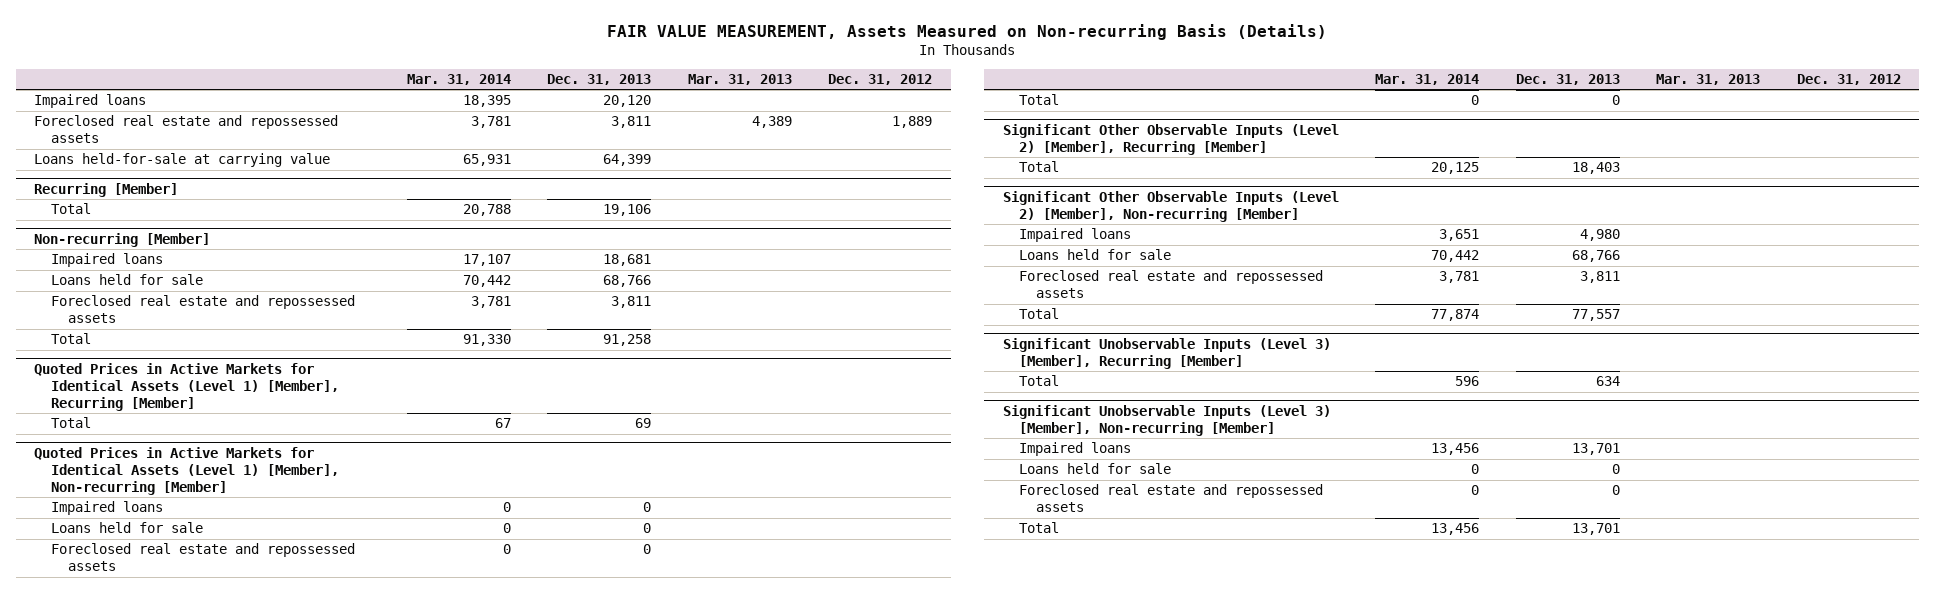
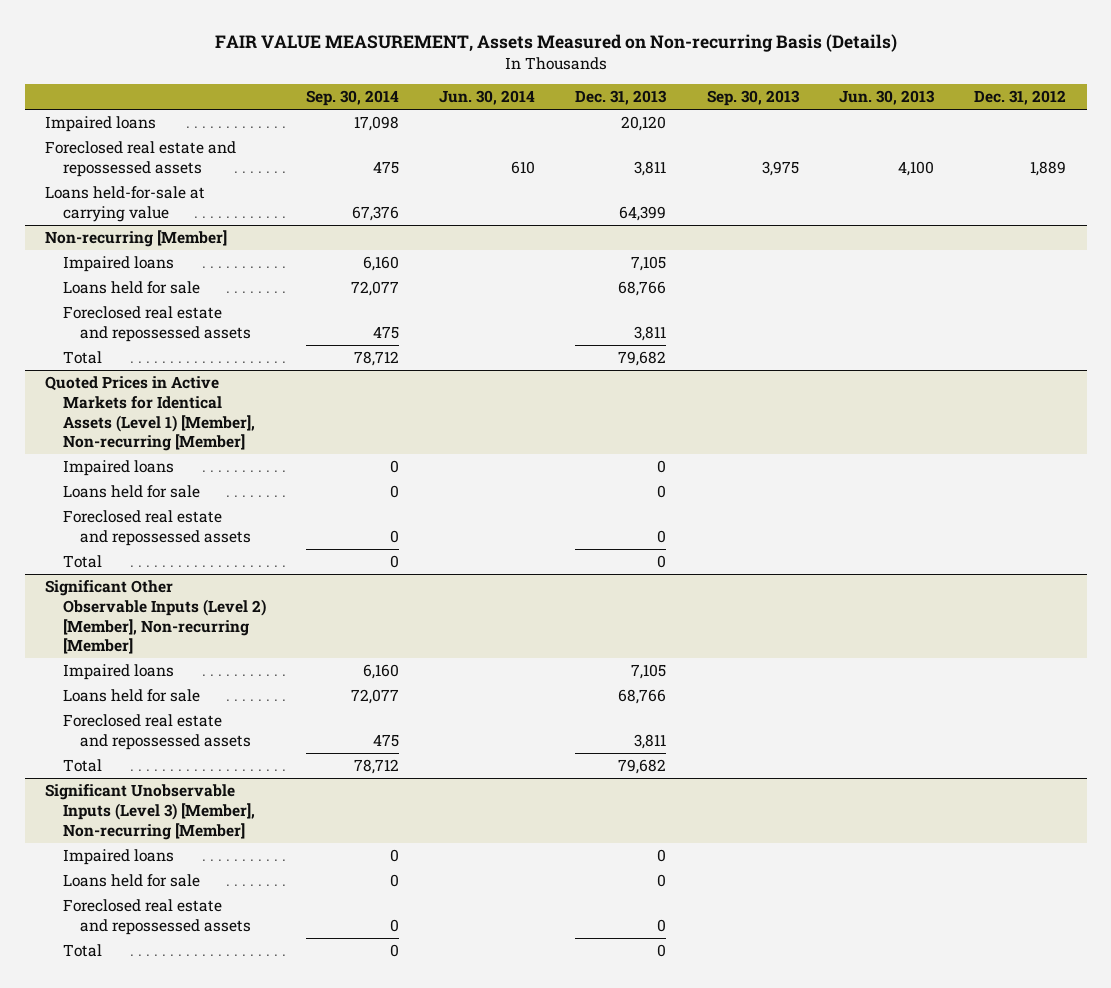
[406,73,511,85] Mar. 31, 2014 -> none
[687,73,792,85] Mar. 31, 2013 -> none
none -> [305,90,399,107] Sep. 30, 2014
none -> [439,90,536,106] Jun. 30, 2014
none -> [706,90,800,107] Sep. 30, 2013
none -> [839,90,936,106] Jun. 30, 2013
[34,182,179,197] Recurring [Member] -> none
[50,203,91,215] Total -> none
[603,254,652,267] 18,681 -> [631,256,667,272] 7,105
[34,362,339,411] Quoted Prices in Active Markets for Identical Assets (Level 1) [Member], Recurring [Member] -> none
[50,417,91,429] Total -> none
[603,334,652,347] 91,258 -> [618,351,667,367] 79,682
[1002,123,1339,155] Significant Other Observable Inputs (Level 2) [Member], Recurring [Member] -> none
[1019,161,1060,173] Total -> none
[1579,229,1620,242] 4,980 -> [631,664,667,680] 7,105
[1002,337,1331,369] Significant Unobservable Inputs (Level 3) [Member], Recurring [Member] -> none
[1019,375,1060,387] Total -> none
[1571,309,1620,322] 77,557 -> [618,759,667,775] 79,682
[1571,443,1620,456] 13,701 -> [657,849,667,863] 0
[1571,523,1620,536] 13,701 -> [657,944,667,958] 0

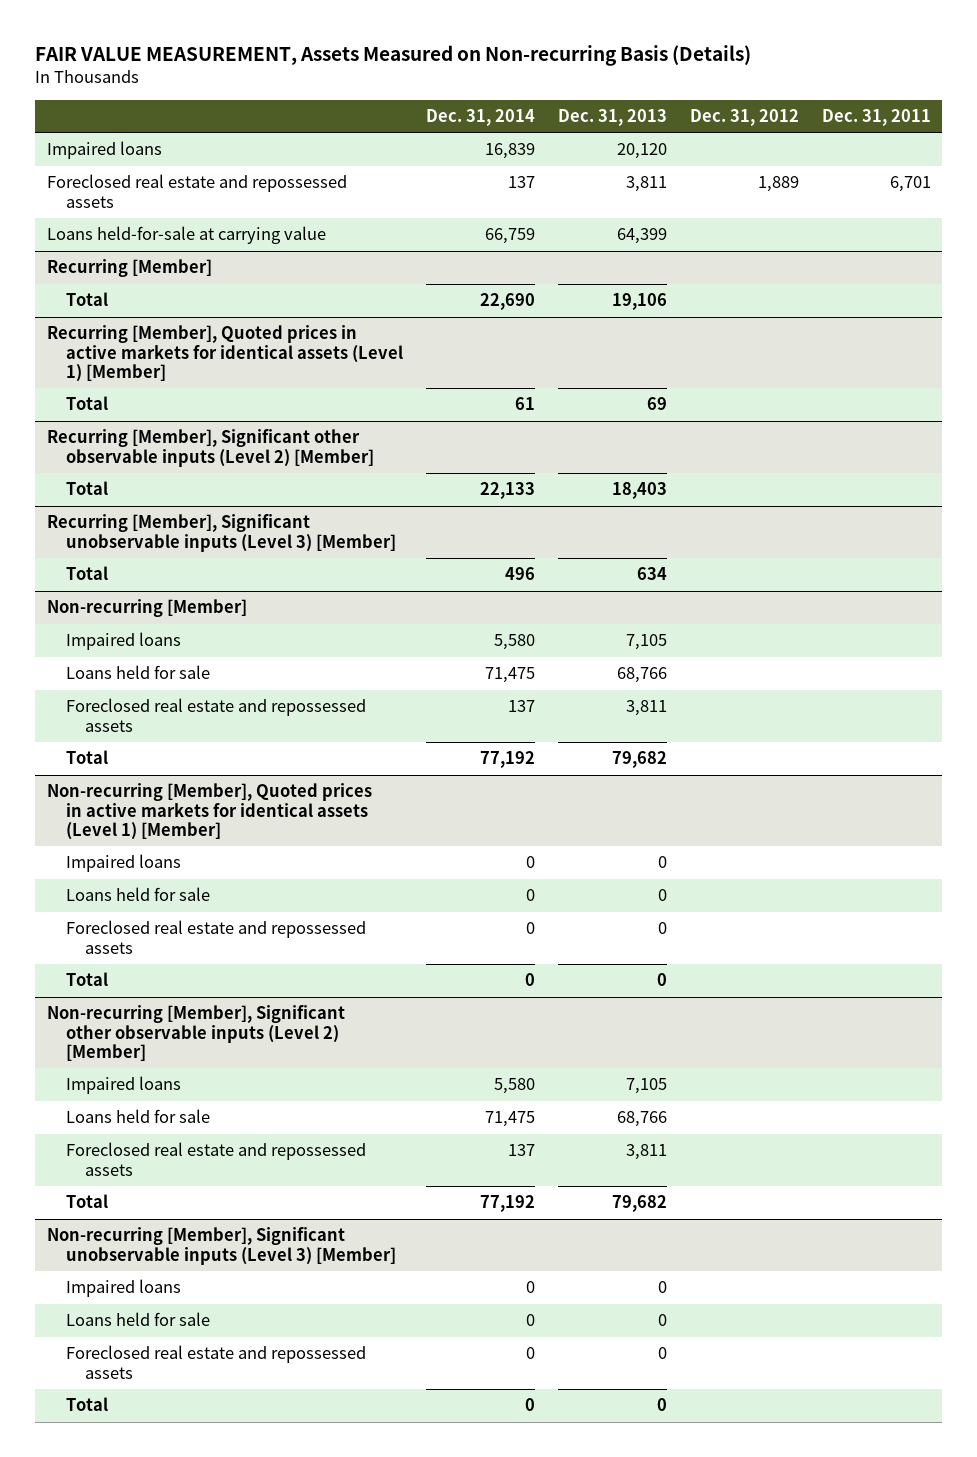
[305,90,399,107] Sep. 30, 2014 -> none
[439,90,536,106] Jun. 30, 2014 -> none
[706,90,800,107] Sep. 30, 2013 -> none
[839,90,936,106] Jun. 30, 2013 -> none
none -> [425,109,535,127] Dec. 31, 2014
none -> [821,109,931,127] Dec. 31, 2011
none -> [46,259,212,278] Recurring [Member]
none -> [65,292,108,307] Total
none -> [46,325,403,383] Recurring [Member], Quoted prices in active markets for identical assets (Level 1) [Member]
none -> [65,396,108,411] Total
none -> [46,429,374,467] Recurring [Member], Significant other observable inputs (Level 2) [Member]
none -> [65,481,108,496] Total
none -> [46,514,396,552] Recurring [Member], Significant unobservable inputs (Level 3) [Member]
none -> [65,566,108,581] Total
[44,376,255,452] Quoted Prices in Active Markets for Identical Assets (Level 1) [Member], Non-recurring [Member] -> [46,783,372,841] Non-recurring [Member], Quoted prices in active markets for identical assets (Level 1) [Member]
[44,580,266,655] Significant Other Observable Inputs (Level 2) [Member], Non-recurring [Member] -> [46,1005,345,1062] Non-recurring [Member], Significant other observable inputs (Level 2) [Member]
[44,784,255,840] Significant Unobservable Inputs (Level 3) [Member], Non-recurring [Member] -> [46,1227,396,1265] Non-recurring [Member], Significant unobservable inputs (Level 3) [Member]

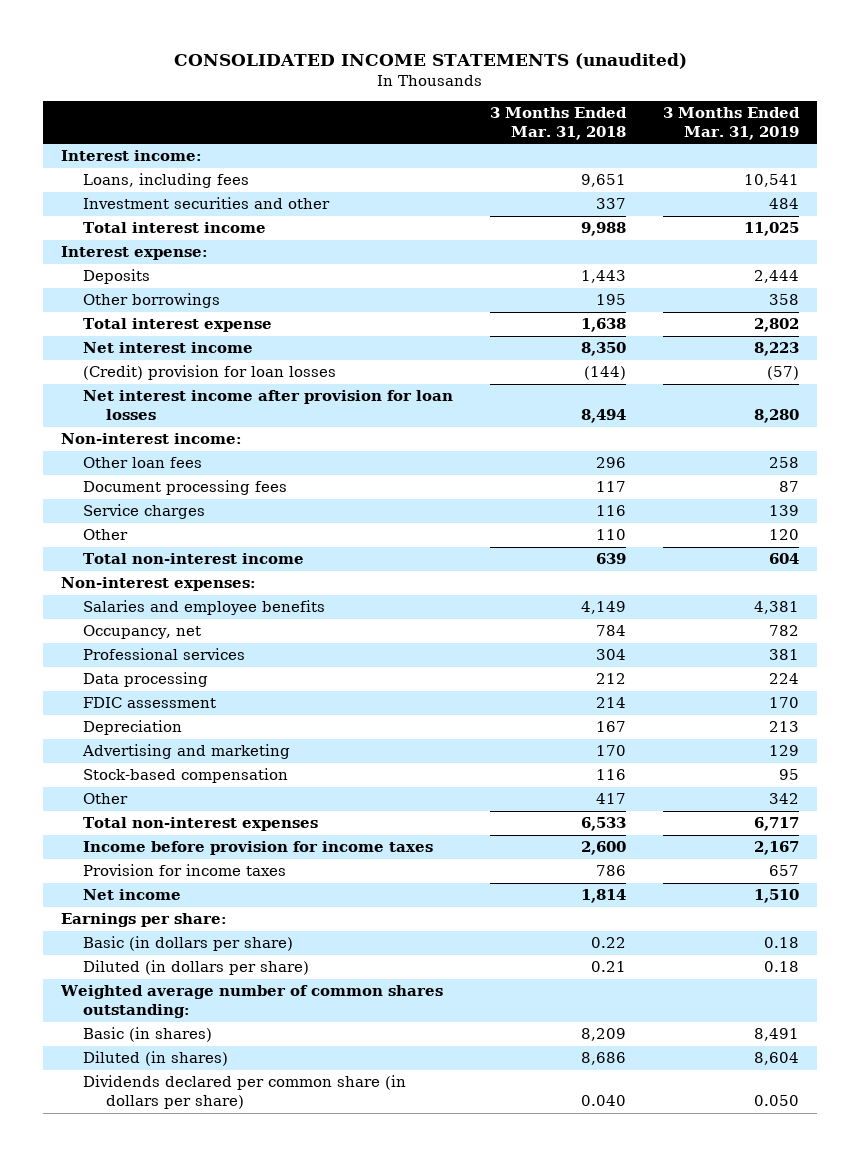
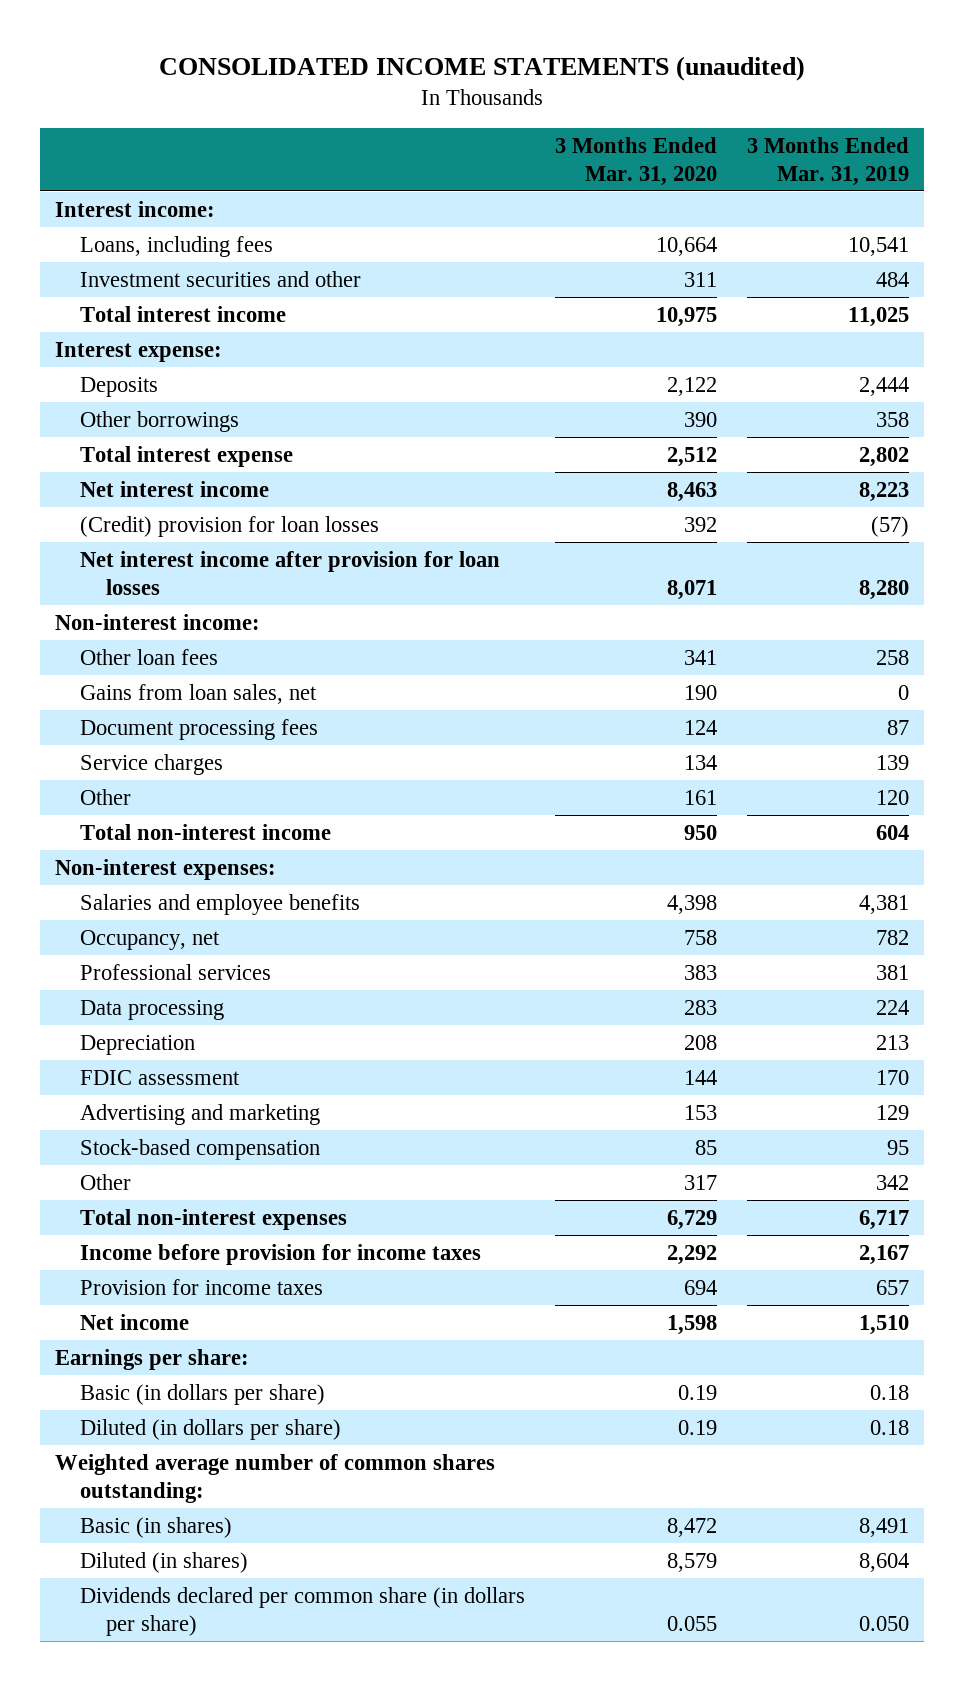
[490,106,628,140] 3 Months Ended Mar. 31, 2018 -> none
none -> [555,136,718,186] 3 Months Ended Mar. 31, 2020
none -> [80,683,318,704] Gains from loan sales, net
[83,697,217,709] FDIC assessment -> [80,1069,241,1085] FDIC assessment

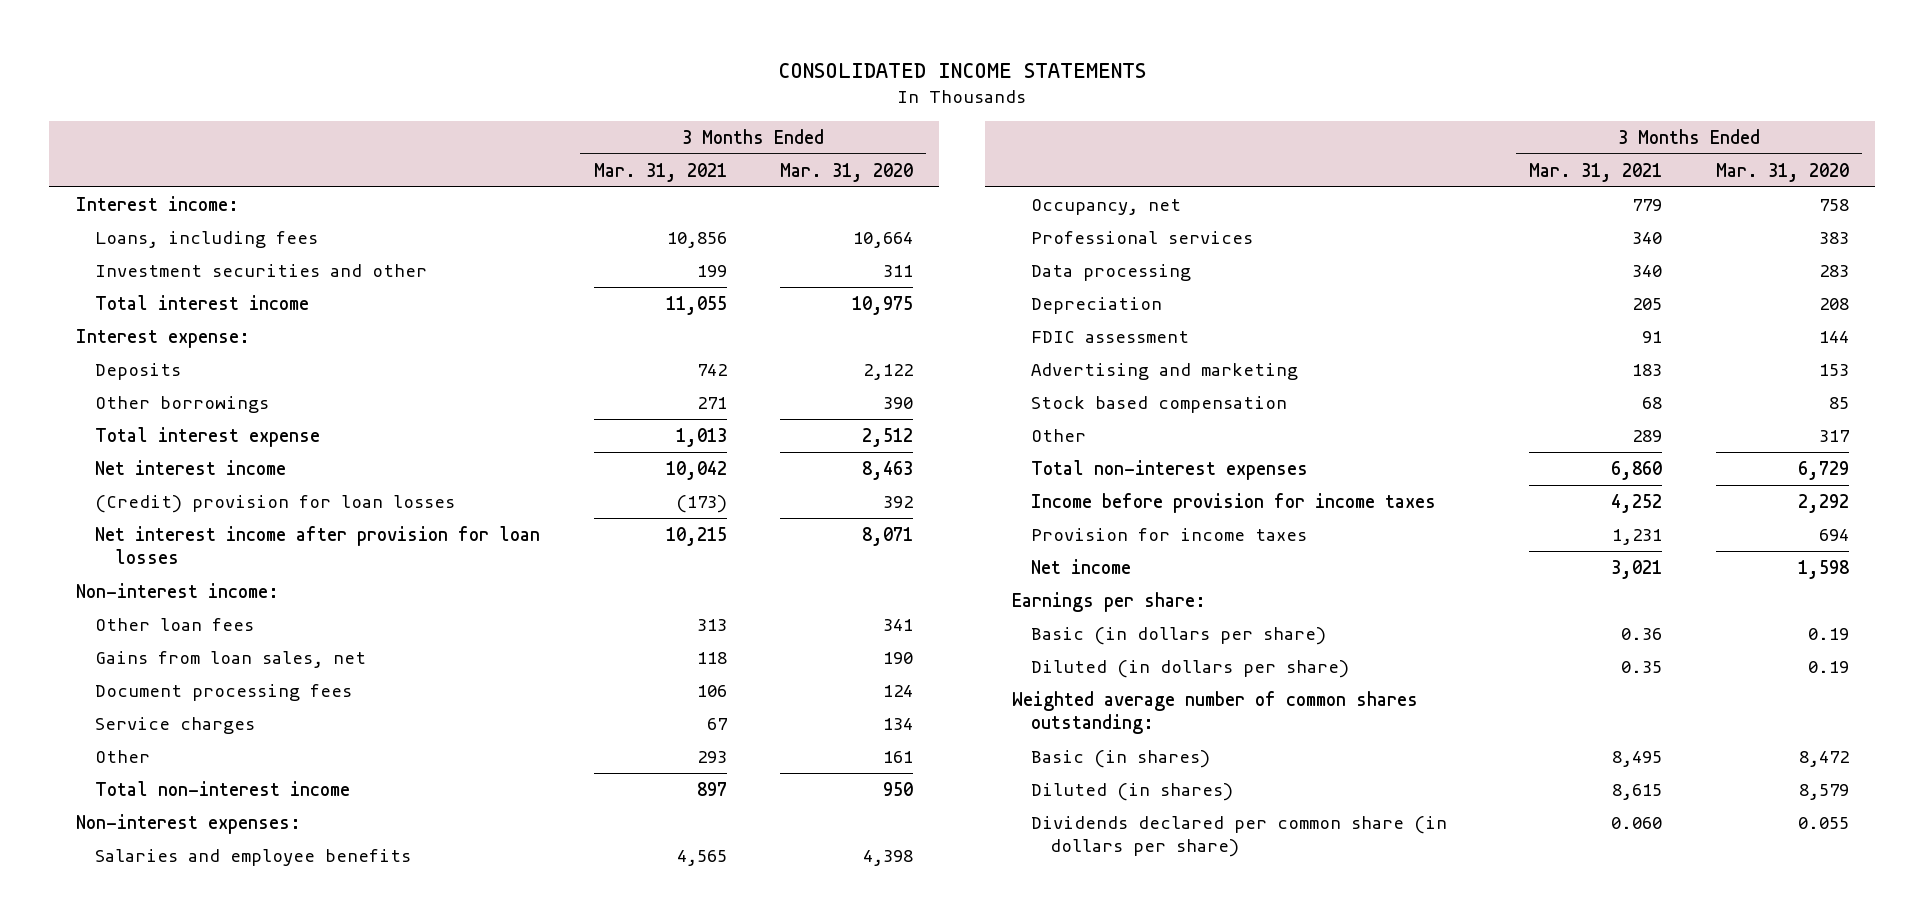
[159,56,806,82] CONSOLIDATED INCOME STATEMENTS (unaudited) -> [778,62,1147,78] CONSOLIDATED INCOME STATEMENTS
[747,136,910,186] 3 Months Ended Mar. 31, 2019 -> none
none -> [593,162,727,182] Mar. 31, 2021
[80,1138,321,1160] Stock-based compensation -> [1031,395,1288,413] Stock based compensation

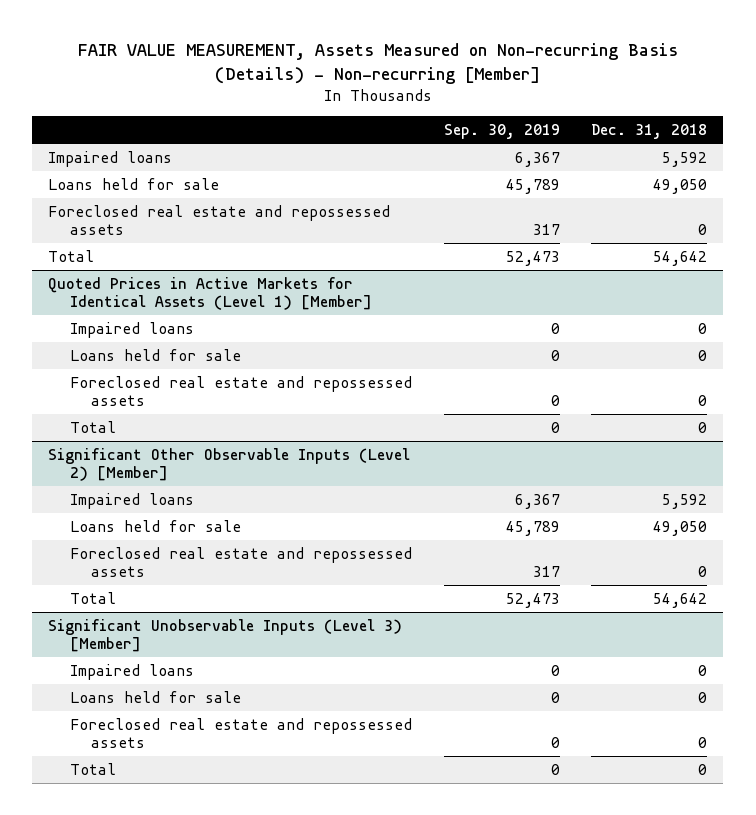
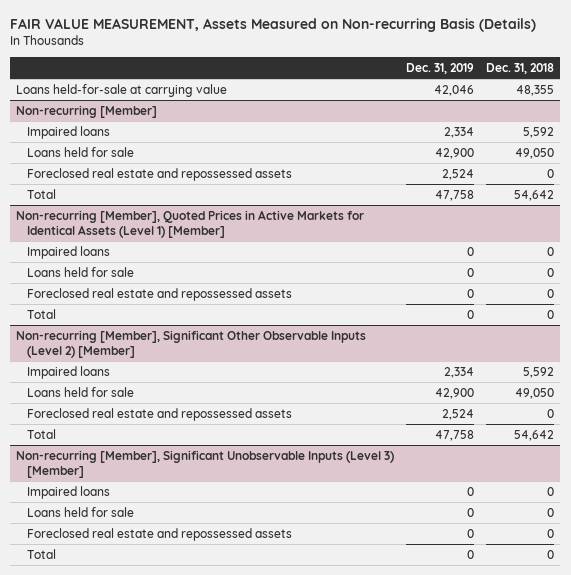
[77,43,678,84] FAIR VALUE MEASUREMENT, Assets Measured on Non-recurring Basis (Details) - Non-recurring [Member] -> [10,17,537,32] FAIR VALUE MEASUREMENT, Assets Measured on Non-recurring Basis (Details)
[443,123,560,139] Sep. 30, 2019 -> none
none -> [406,62,475,74] Dec. 31, 2019
none -> [16,83,228,97] Loans held-for-sale at carrying value
none -> [16,104,158,118] Non-recurring [Member]
[48,276,372,310] Quoted Prices in Active Markets for Identical Assets (Level 1) [Member] -> [16,209,365,239] Non-recurring [Member], Quoted Prices in Active Markets for Identical Assets (Level 1) [Member]
[48,447,411,481] Significant Other Observable Inputs (Level 2) [Member] -> [16,329,367,359] Non-recurring [Member], Significant Other Observable Inputs (Level 2) [Member]
[48,618,403,652] Significant Unobservable Inputs (Level 3) [Member] -> [16,449,395,479] Non-recurring [Member], Significant Unobservable Inputs (Level 3) [Member]

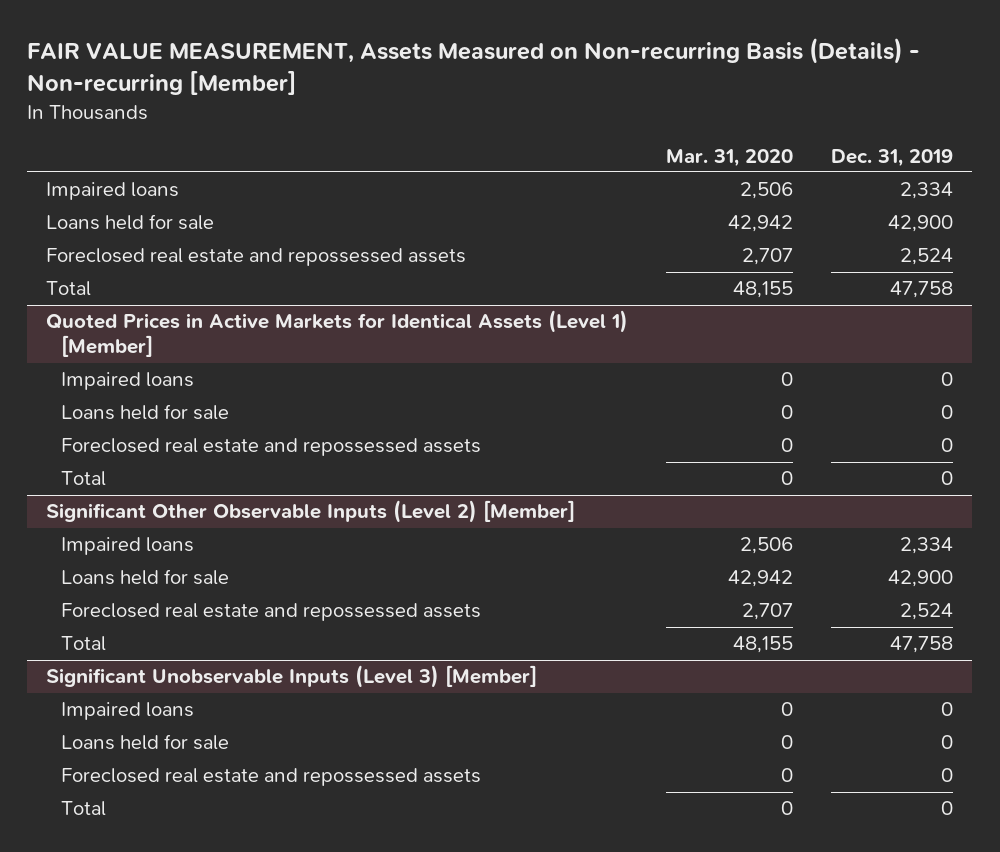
[10,17,537,32] FAIR VALUE MEASUREMENT, Assets Measured on Non-recurring Basis (Details) -> [27,38,921,95] FAIR VALUE MEASUREMENT, Assets Measured on Non-recurring Basis (Details) - Non-recurring [Member]
[486,62,555,74] Dec. 31, 2018 -> none
none -> [666,148,794,167] Mar. 31, 2020
[16,83,228,97] Loans held-for-sale at carrying value -> none
[16,104,158,118] Non-recurring [Member] -> none
[16,209,365,239] Non-recurring [Member], Quoted Prices in Active Markets for Identical Assets (Level 1) [Member] -> [46,310,629,358] Quoted Prices in Active Markets for Identical Assets (Level 1) [Member]
[16,329,367,359] Non-recurring [Member], Significant Other Observable Inputs (Level 2) [Member] -> [46,500,576,524] Significant Other Observable Inputs (Level 2) [Member]
[16,449,395,479] Non-recurring [Member], Significant Unobservable Inputs (Level 3) [Member] -> [46,665,538,689] Significant Unobservable Inputs (Level 3) [Member]

